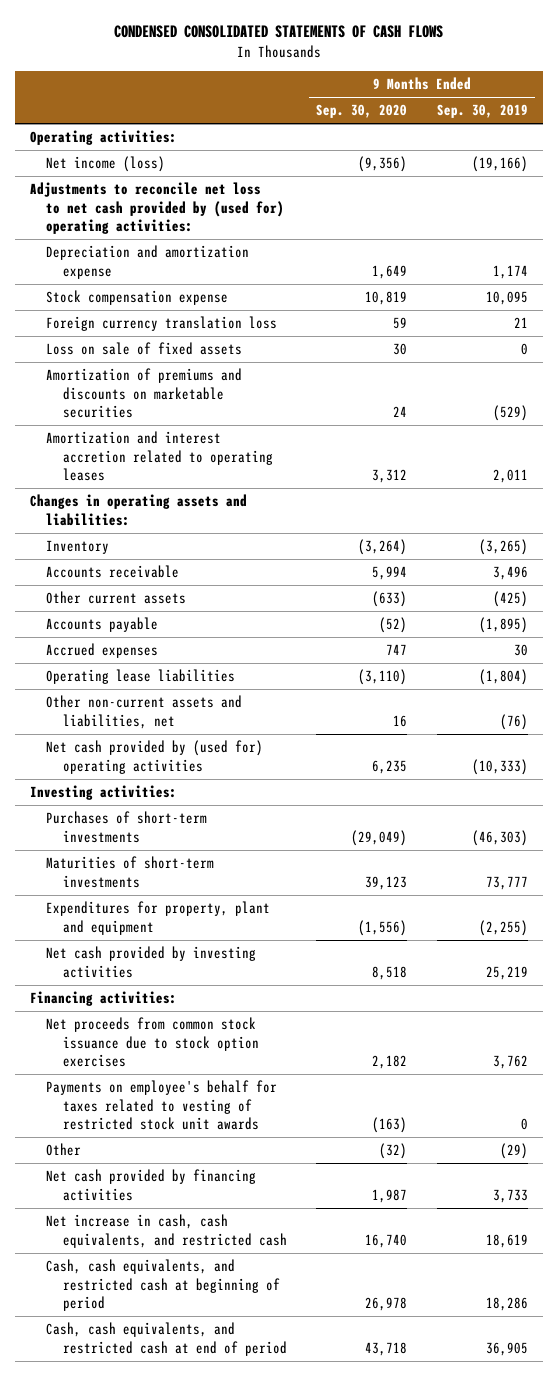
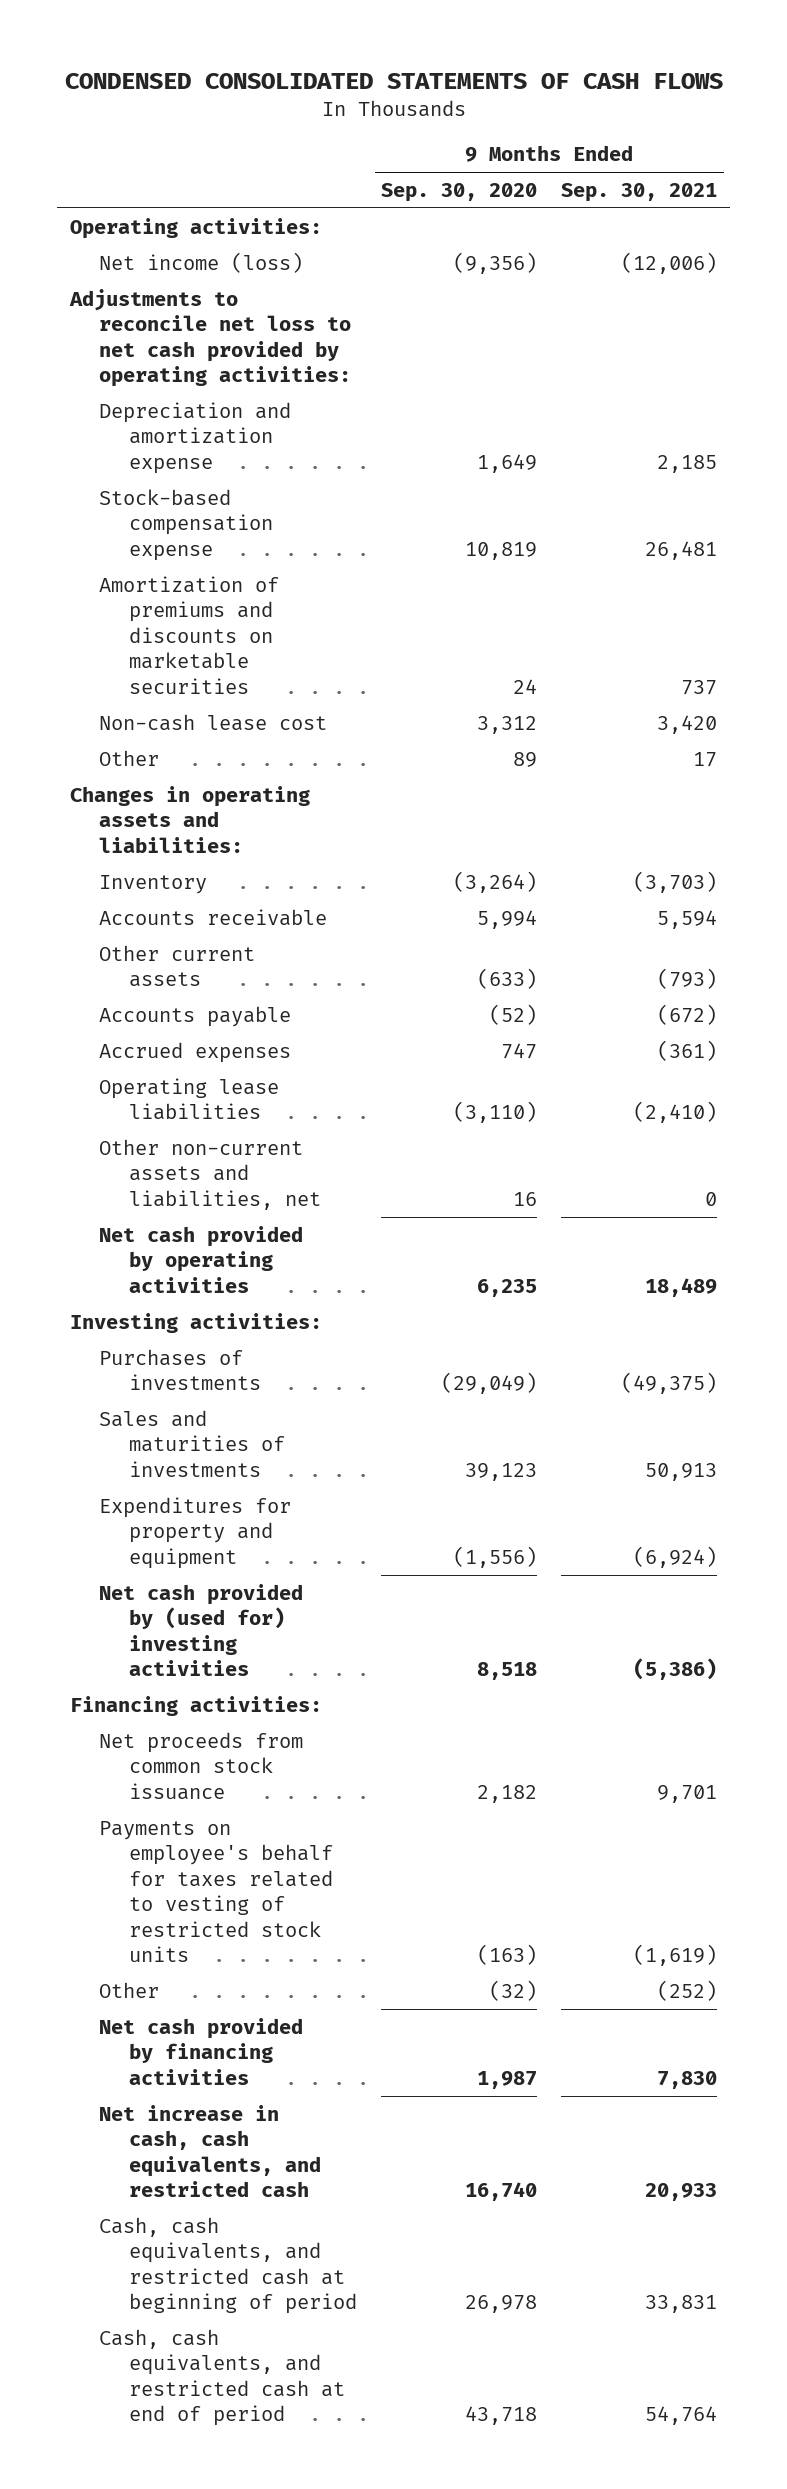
[436,104,528,119] Sep. 30, 2019 -> none
none -> [561,182,718,202] Sep. 30, 2021
[29,182,285,235] Adjustments to reconcile net loss to net cash provided by (used for) operating activities: -> [68,288,352,388] Adjustments to reconcile net loss to net cash provided by operating activities:
[46,316,278,332] Foreign currency translation loss -> none
[46,342,243,356] Loss on sale of fixed assets -> none
[46,290,229,306] Stock compensation expense -> [99,488,273,561] Stock-based compensation expense
[46,431,273,482] Amortization and interest accretion related to operating leases -> [99,713,328,731] Non-cash lease cost
none -> [99,749,160,766] Other
[46,740,264,774] Net cash provided by (used for) operating activities -> [99,1225,304,1293] Net cash provided by operating activities
[46,811,208,843] Purchases of short-term investments -> [99,1348,261,1391] Purchases of investments
[46,856,215,888] Maturities of short-term investments -> [99,1409,285,1477] Sales and maturities of investments
[46,901,271,935] Expenditures for property, plant and equipment -> [99,1496,292,1569] Expenditures for property and equipment
[46,946,257,978] Net cash provided by investing activities -> [99,1583,304,1677] Net cash provided by (used for) investing activities
[46,1017,259,1068] Net proceeds from common stock issuance due to stock option exercises -> [99,1731,304,1800] Net proceeds from common stock issuance
[46,1080,278,1131] Payments on employee's behalf for taxes related to vesting of restricted stock unit awards -> [99,1820,333,1963] Payments on employee's behalf for taxes related to vesting of restricted stock units

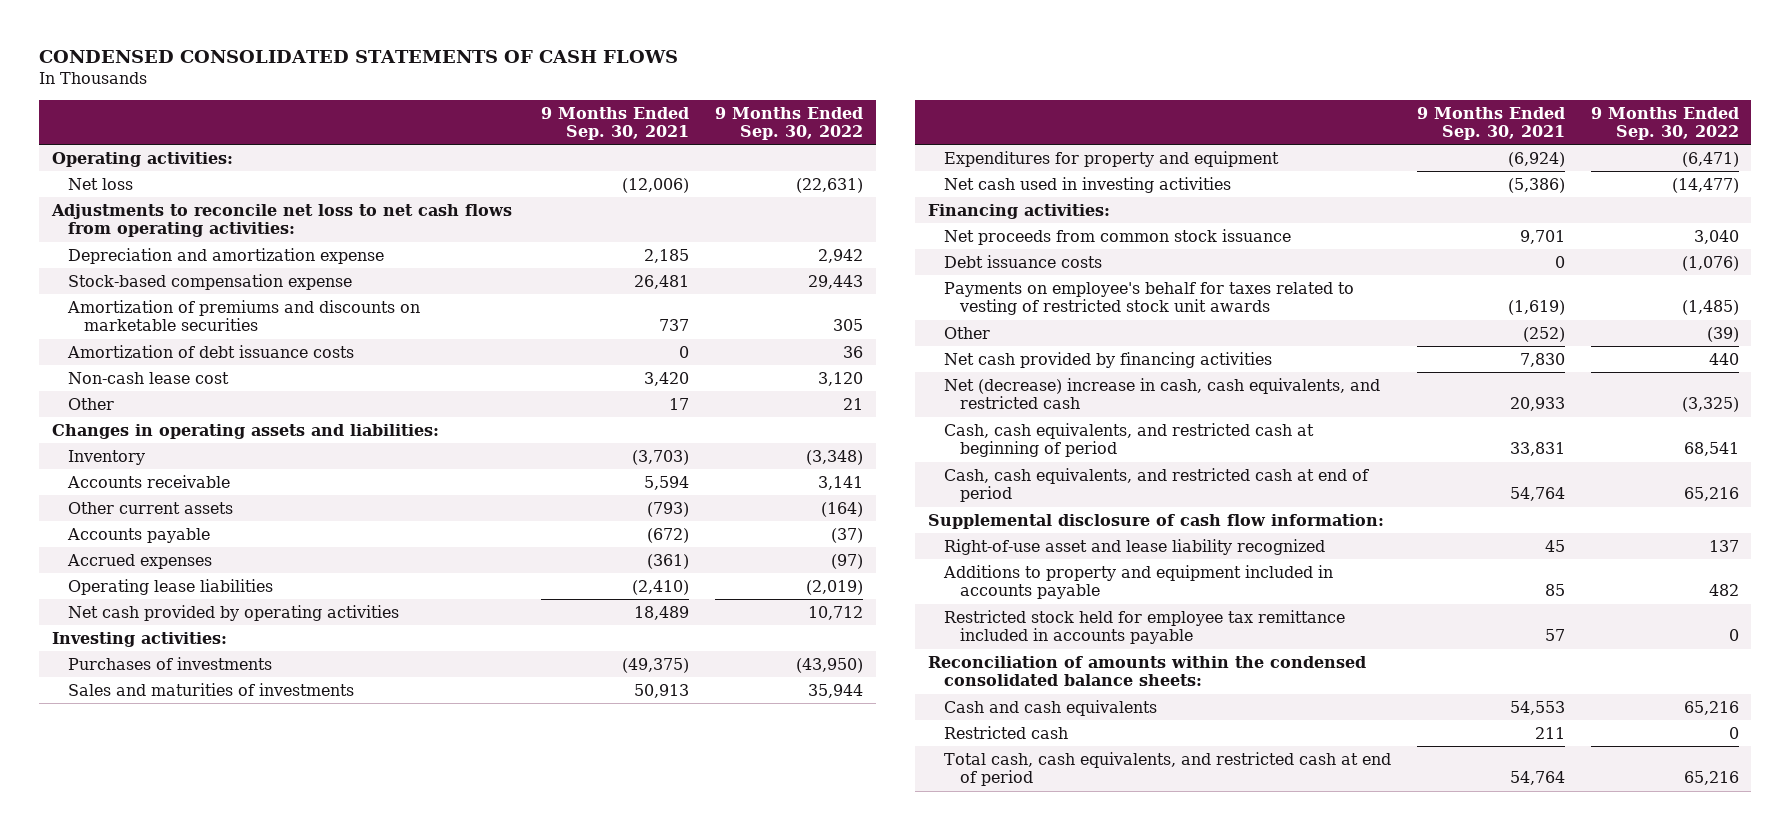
[381,182,538,202] Sep. 30, 2020 -> none
none -> [714,106,863,140] 9 Months Ended Sep. 30, 2022
[99,251,304,273] Net income (loss) -> [68,177,134,190] Net loss
[68,288,352,388] Adjustments to reconcile net loss to net cash provided by operating activities: -> [50,203,512,237] Adjustments to reconcile net loss to net cash flows from operating activities:
none -> [67,344,355,358] Amortization of debt issuance costs
[99,1138,321,1210] Other non-current assets and liabilities, net -> none
[99,1583,304,1677] Net cash provided by (used for) investing activities -> [943,176,1231,193] Net cash used in investing activities
none -> [943,254,1102,268] Debt issuance costs
[99,1820,333,1963] Payments on employee's behalf for taxes related to vesting of restricted stock units -> [943,281,1354,315] Payments on employee's behalf for taxes related to vesting of restricted stock unit awards
[99,2104,321,2198] Net increase in cash, cash equivalents, and restricted cash -> [943,377,1380,409] Net (decrease) increase in cash, cash equivalents, and restricted cash
none -> [927,513,1384,529] Supplemental disclosure of cash flow information:
none -> [943,538,1325,555] Right-of-use asset and lease liability recognized
none -> [942,564,1333,599] Additions to property and equipment included in accounts payable
none -> [943,609,1345,644] Restricted stock held for employee tax remittance included in accounts payable
none -> [927,655,1366,686] Reconciliation of amounts within the condensed consolidated balance sheets:
none -> [943,699,1157,716] Cash and cash equivalents
none -> [943,725,1068,739] Restricted cash
none -> [943,751,1391,786] Total cash, cash equivalents, and restricted cash at end of period

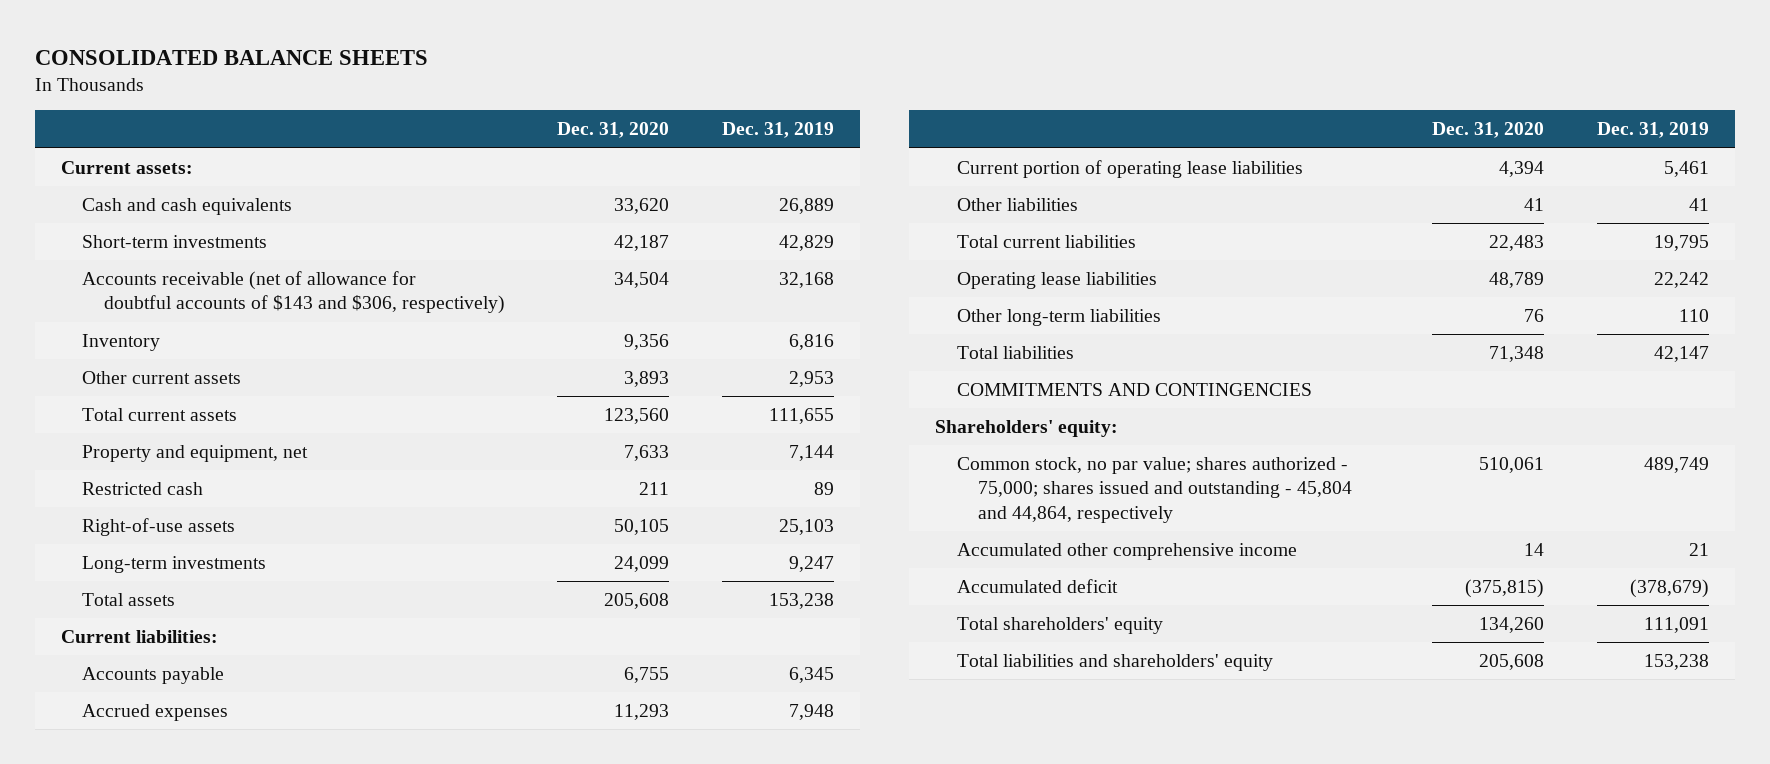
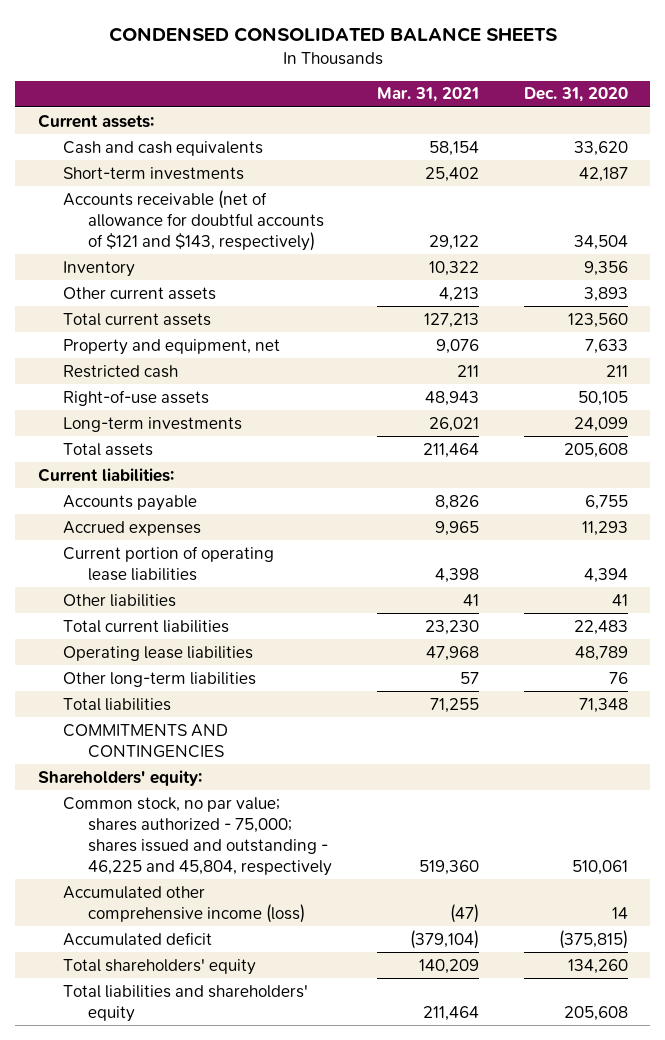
[34,49,428,65] CONSOLIDATED BALANCE SHEETS -> [108,27,557,43] CONDENSED CONSOLIDATED BALANCE SHEETS
[722,122,835,139] Dec. 31, 2019 -> none
none -> [376,87,479,103] Mar. 31, 2021
[82,271,505,315] Accounts receivable (net of allowance for doubtful accounts of $143 and $306, respectively) -> [62,189,324,251] Accounts receivable (net of allowance for doubtful accounts of $121 and $143, respectively)
[956,457,1353,523] Common stock, no par value; shares authorized - 75,000; shares issued and outstanding - 45,804 and 44,864, respectively -> [62,796,332,876] Common stock, no par value; shares authorized - 75,000; shares issued and outstanding - 46,225 and 45,804, respectively
[956,543,1297,561] Accumulated other comprehensive income -> [62,885,305,923] Accumulated other comprehensive income (loss)

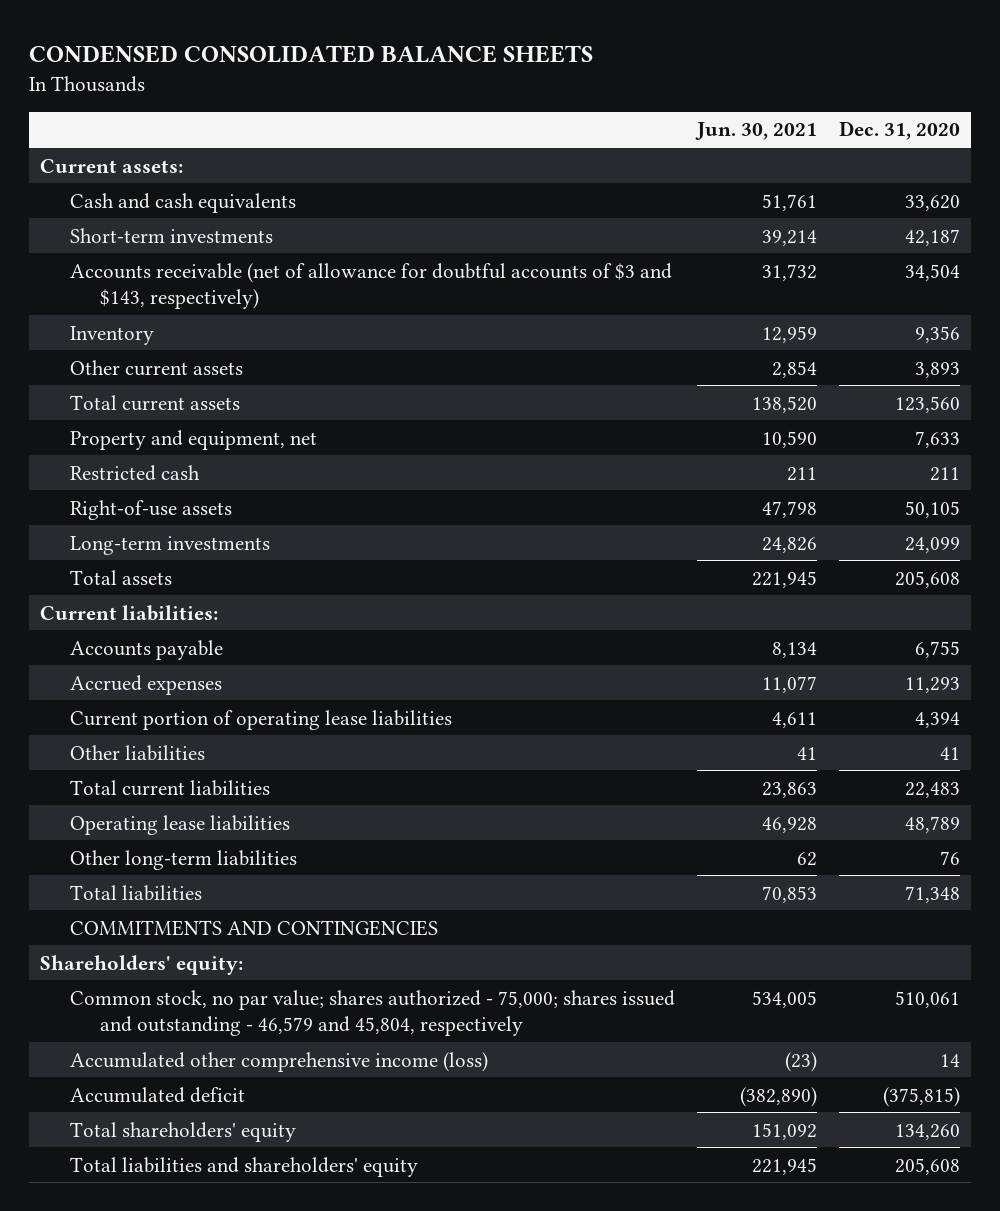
[376,87,479,103] Mar. 31, 2021 -> none
none -> [695,122,818,141] Jun. 30, 2021
[62,189,324,251] Accounts receivable (net of allowance for doubtful accounts of $121 and $143, respectively) -> [69,262,672,310] Accounts receivable (net of allowance for doubtful accounts of $3 and $143, respectively)
[62,796,332,876] Common stock, no par value; shares authorized - 75,000; shares issued and outstanding - 46,225 and 45,804, respectively -> [69,989,675,1037] Common stock, no par value; shares authorized - 75,000; shares issued and outstanding - 46,579 and 45,804, respectively

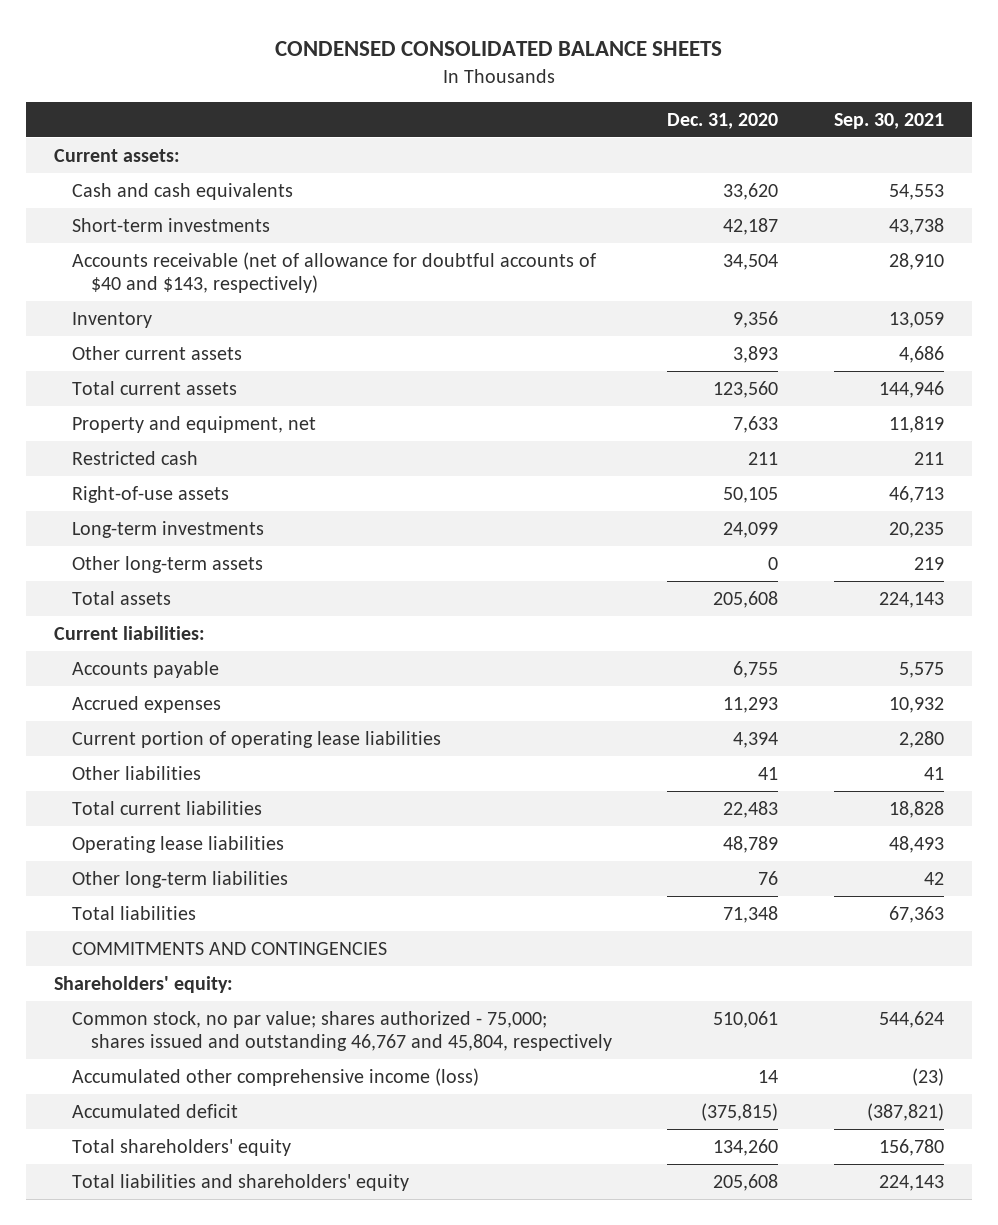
[695,122,818,141] Jun. 30, 2021 -> none
none -> [834,112,945,129] Sep. 30, 2021
[69,262,672,310] Accounts receivable (net of allowance for doubtful accounts of $3 and $143, respectively) -> [72,251,597,294] Accounts receivable (net of allowance for doubtful accounts of $40 and $143, respectively)
none -> [72,555,264,573] Other long-term assets
[69,989,675,1037] Common stock, no par value; shares authorized - 75,000; shares issued and outstanding - 46,579 and 45,804, respectively -> [72,1010,612,1052] Common stock, no par value; shares authorized - 75,000; shares issued and outstanding 46,767 and 45,804, respectively

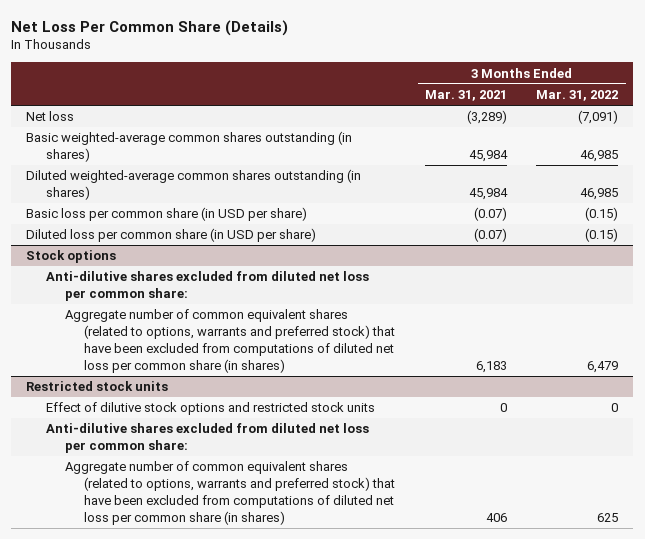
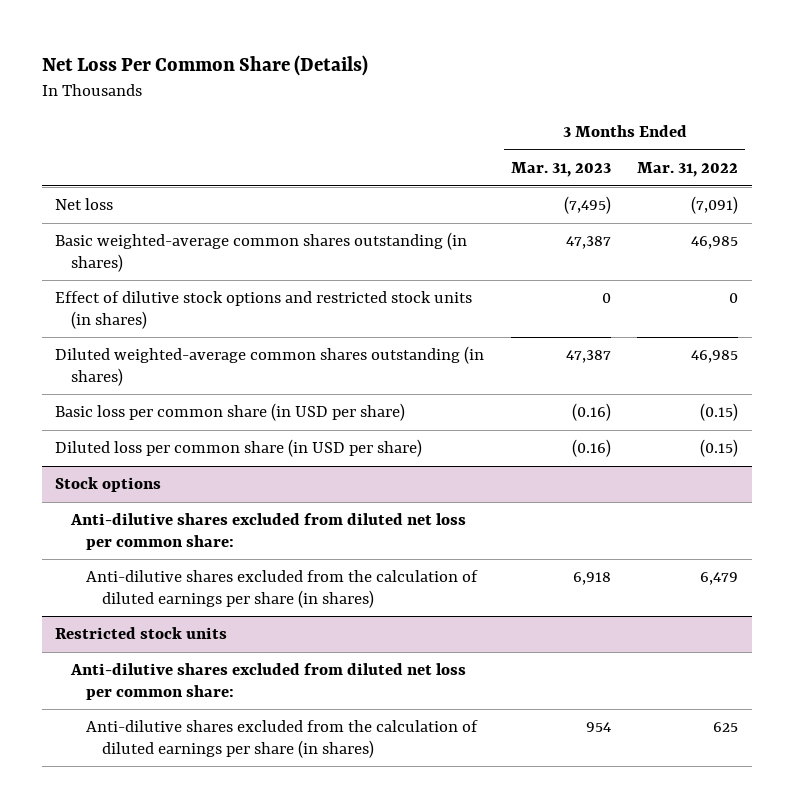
[424,90,507,102] Mar. 31, 2021 -> none
none -> [510,161,611,177] Mar. 31, 2023
none -> [55,291,473,329] Effect of dilutive stock options and restricted stock units (in shares)
[64,309,396,373] Aggregate number of common equivalent shares (related to options, warrants and preferred stock) that have been excluded from computations of diluted net loss per common share (in shares) -> [86,570,479,608] Anti-dilutive shares excluded from the calculation of diluted earnings per share (in shares)
[45,402,375,416] Effect of dilutive stock options and restricted stock units -> none
[64,461,396,525] Aggregate number of common equivalent shares (related to options, warrants and preferred stock) that have been excluded from computations of diluted net loss per common share (in shares) -> [86,720,479,758] Anti-dilutive shares excluded from the calculation of diluted earnings per share (in shares)

